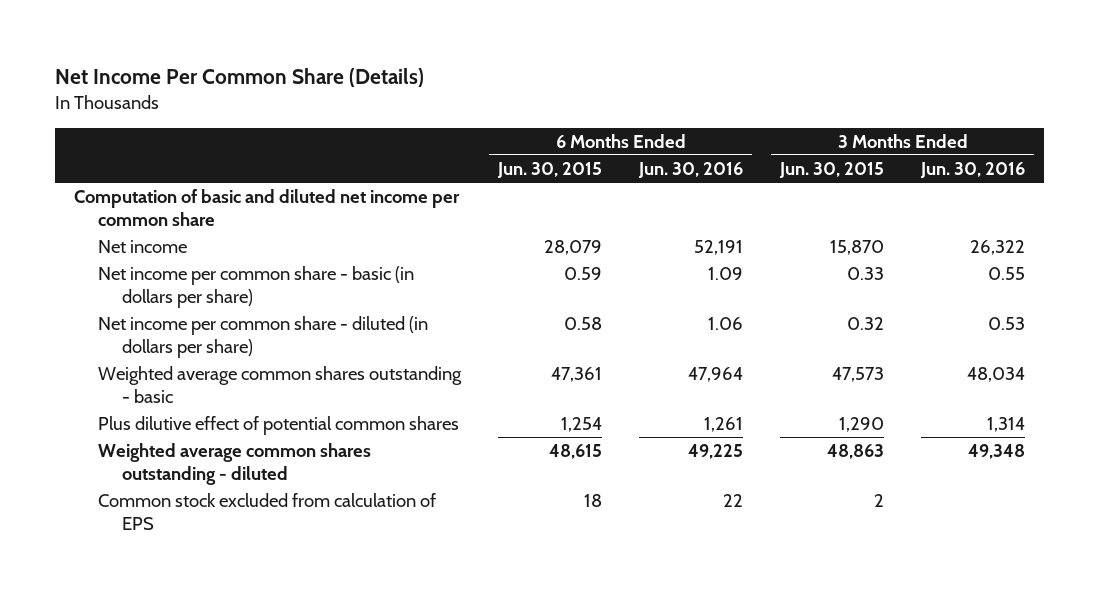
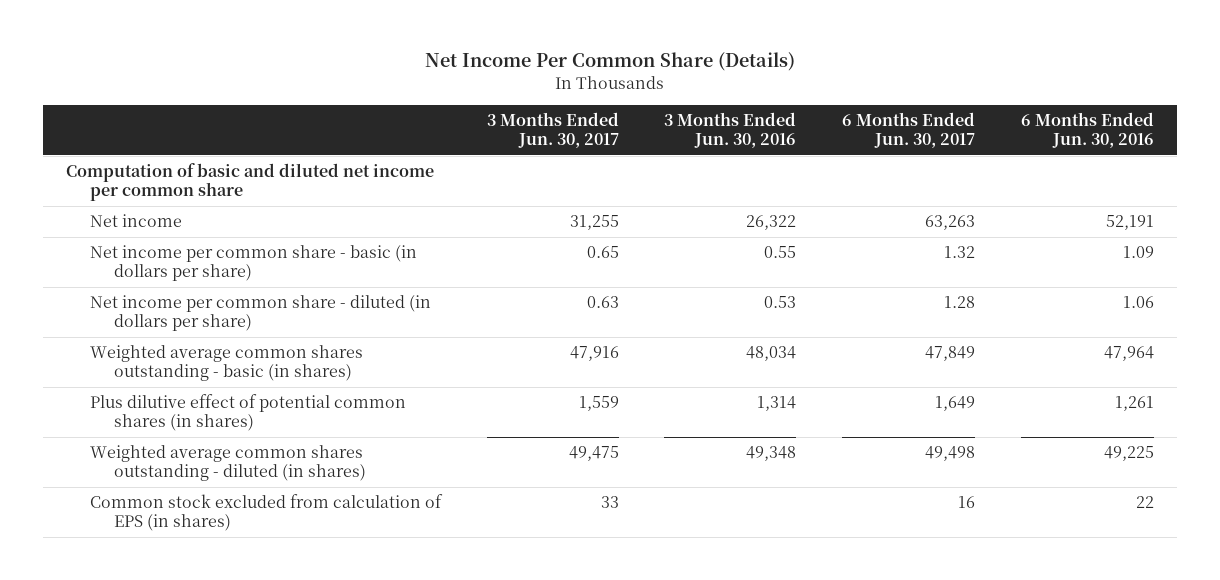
[497,162,603,179] Jun. 30, 2015 -> none
[779,162,885,179] Jun. 30, 2015 -> none
none -> [486,111,619,148] 3 Months Ended Jun. 30, 2017
none -> [842,111,976,148] 6 Months Ended Jun. 30, 2017
[97,366,462,403] Weighted average common shares outstanding - basic -> [89,345,363,382] Weighted average common shares outstanding - basic (in shares)
[97,416,459,436] Plus dilutive effect of potential common shares -> [89,394,406,432] Plus dilutive effect of potential common shares (in shares)
[97,443,371,485] Weighted average common shares outstanding - diluted -> [89,445,366,482] Weighted average common shares outstanding - diluted (in shares)
[97,493,436,530] Common stock excluded from calculation of EPS -> [89,494,443,532] Common stock excluded from calculation of EPS (in shares)

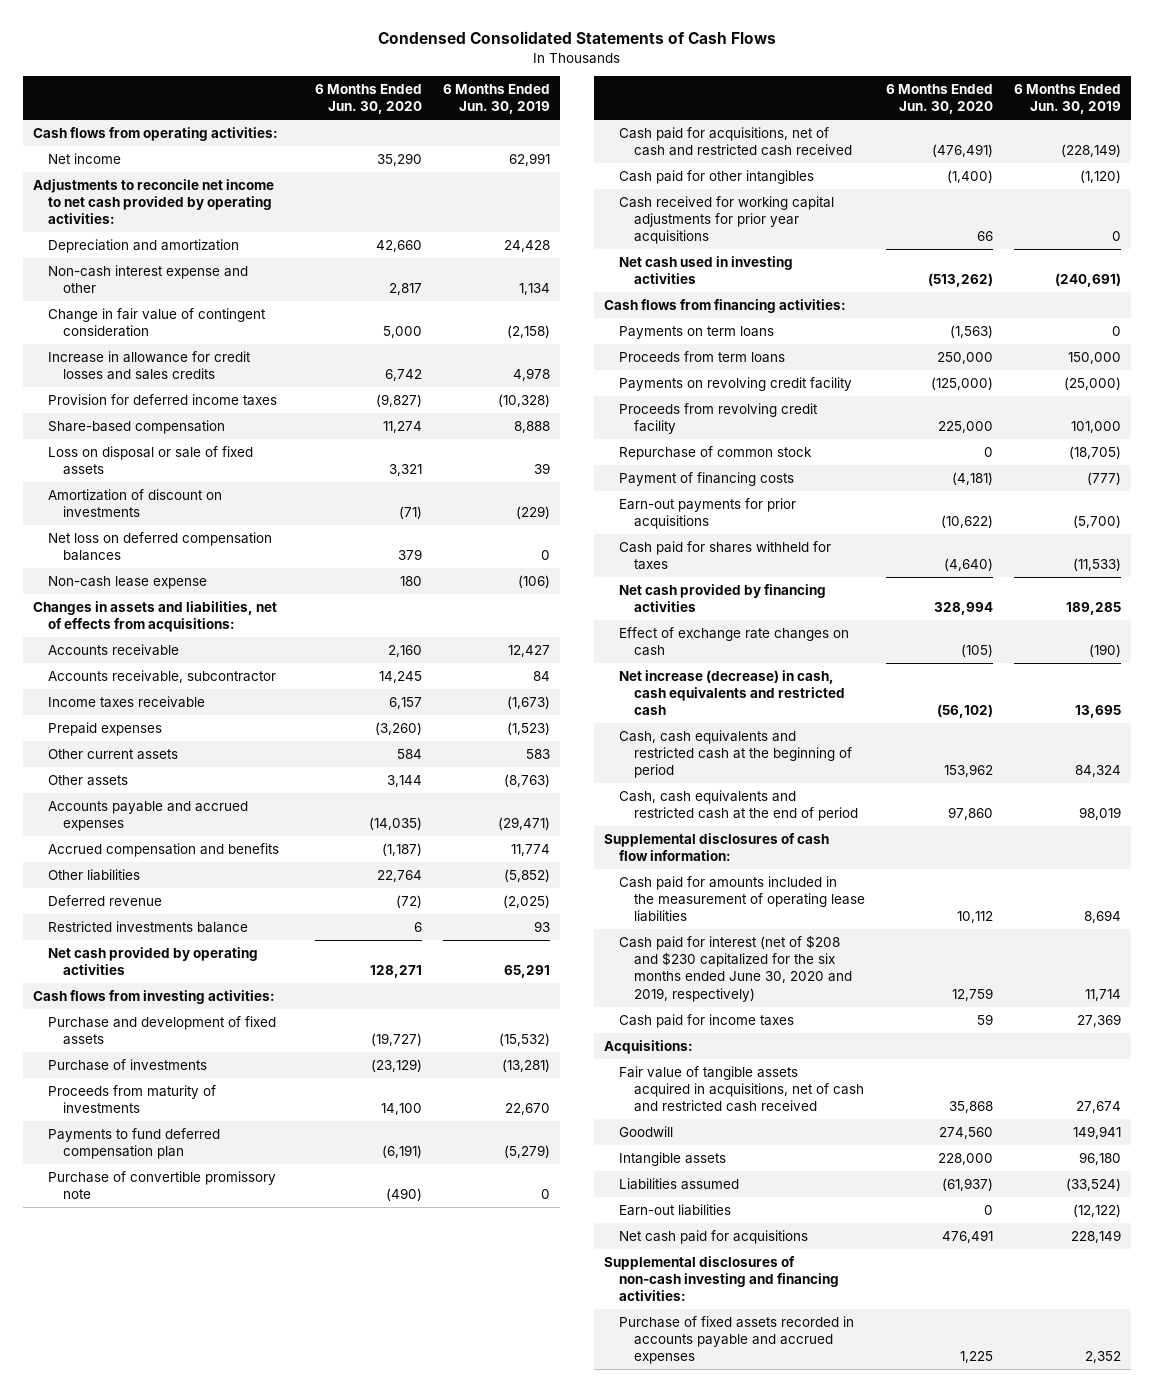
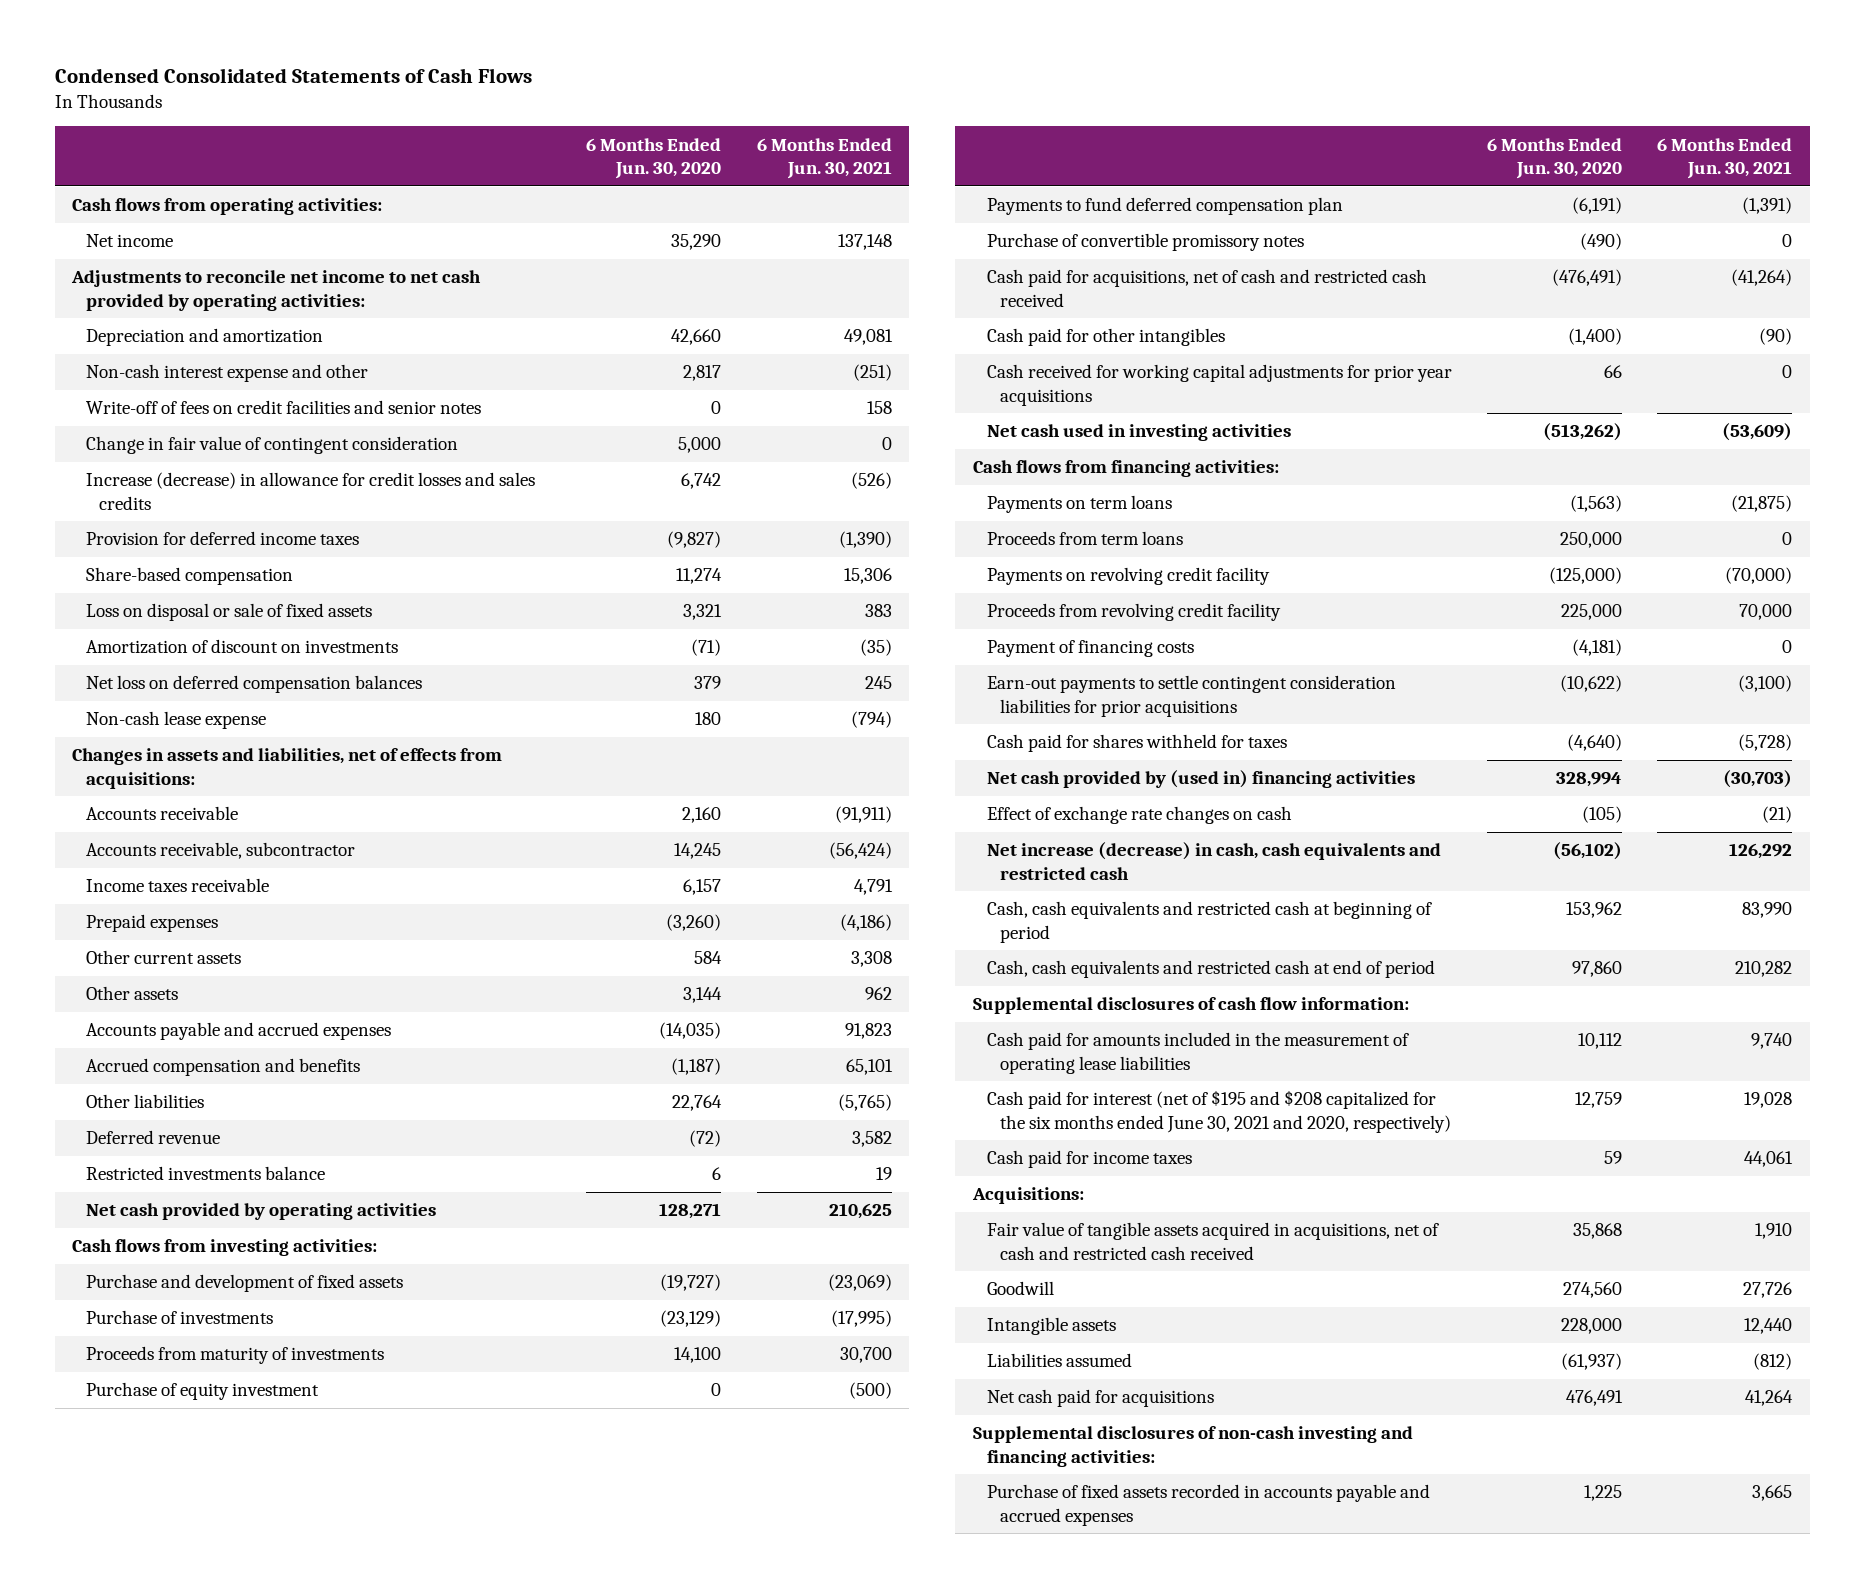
[442,84,550,115] 6 Months Ended Jun. 30, 2019 -> none
none -> [756,137,892,180] 6 Months Ended Jun. 30, 2021
none -> [85,400,481,415] Write-off of fees on credit facilities and senior notes
[48,350,252,381] Increase in allowance for credit losses and sales credits -> [85,472,535,510] Increase (decrease) in allowance for credit losses and sales credits
none -> [85,1382,319,1401] Purchase of equity investment
[48,1170,277,1200] Purchase of convertible promissory note -> [986,233,1304,252] Purchase of convertible promissory notes
[619,445,813,460] Repurchase of common stock -> none
[619,497,797,530] Earn-out payments for prior acquisitions -> [986,675,1396,717] Earn-out payments to settle contingent consideration liabilities for prior acquisitions
[619,583,827,613] Net cash provided by financing activities -> [986,770,1415,789] Net cash provided by (used in) financing activities
[619,729,853,779] Cash, cash equivalents and restricted cash at the beginning of period -> [986,901,1432,943] Cash, cash equivalents and restricted cash at beginning of period
[619,789,859,822] Cash, cash equivalents and restricted cash at the end of period -> [986,960,1435,979] Cash, cash equivalents and restricted cash at end of period
[619,934,853,1002] Cash paid for interest (net of $208 and $230 capitalized for the six months ended June 30, 2020 and 2019, respectively) -> [986,1090,1452,1133] Cash paid for interest (net of $195 and $208 capitalized for the six months ended June 30, 2021 and 2020, respectively)
[619,1203,732,1216] Earn-out liabilities -> none

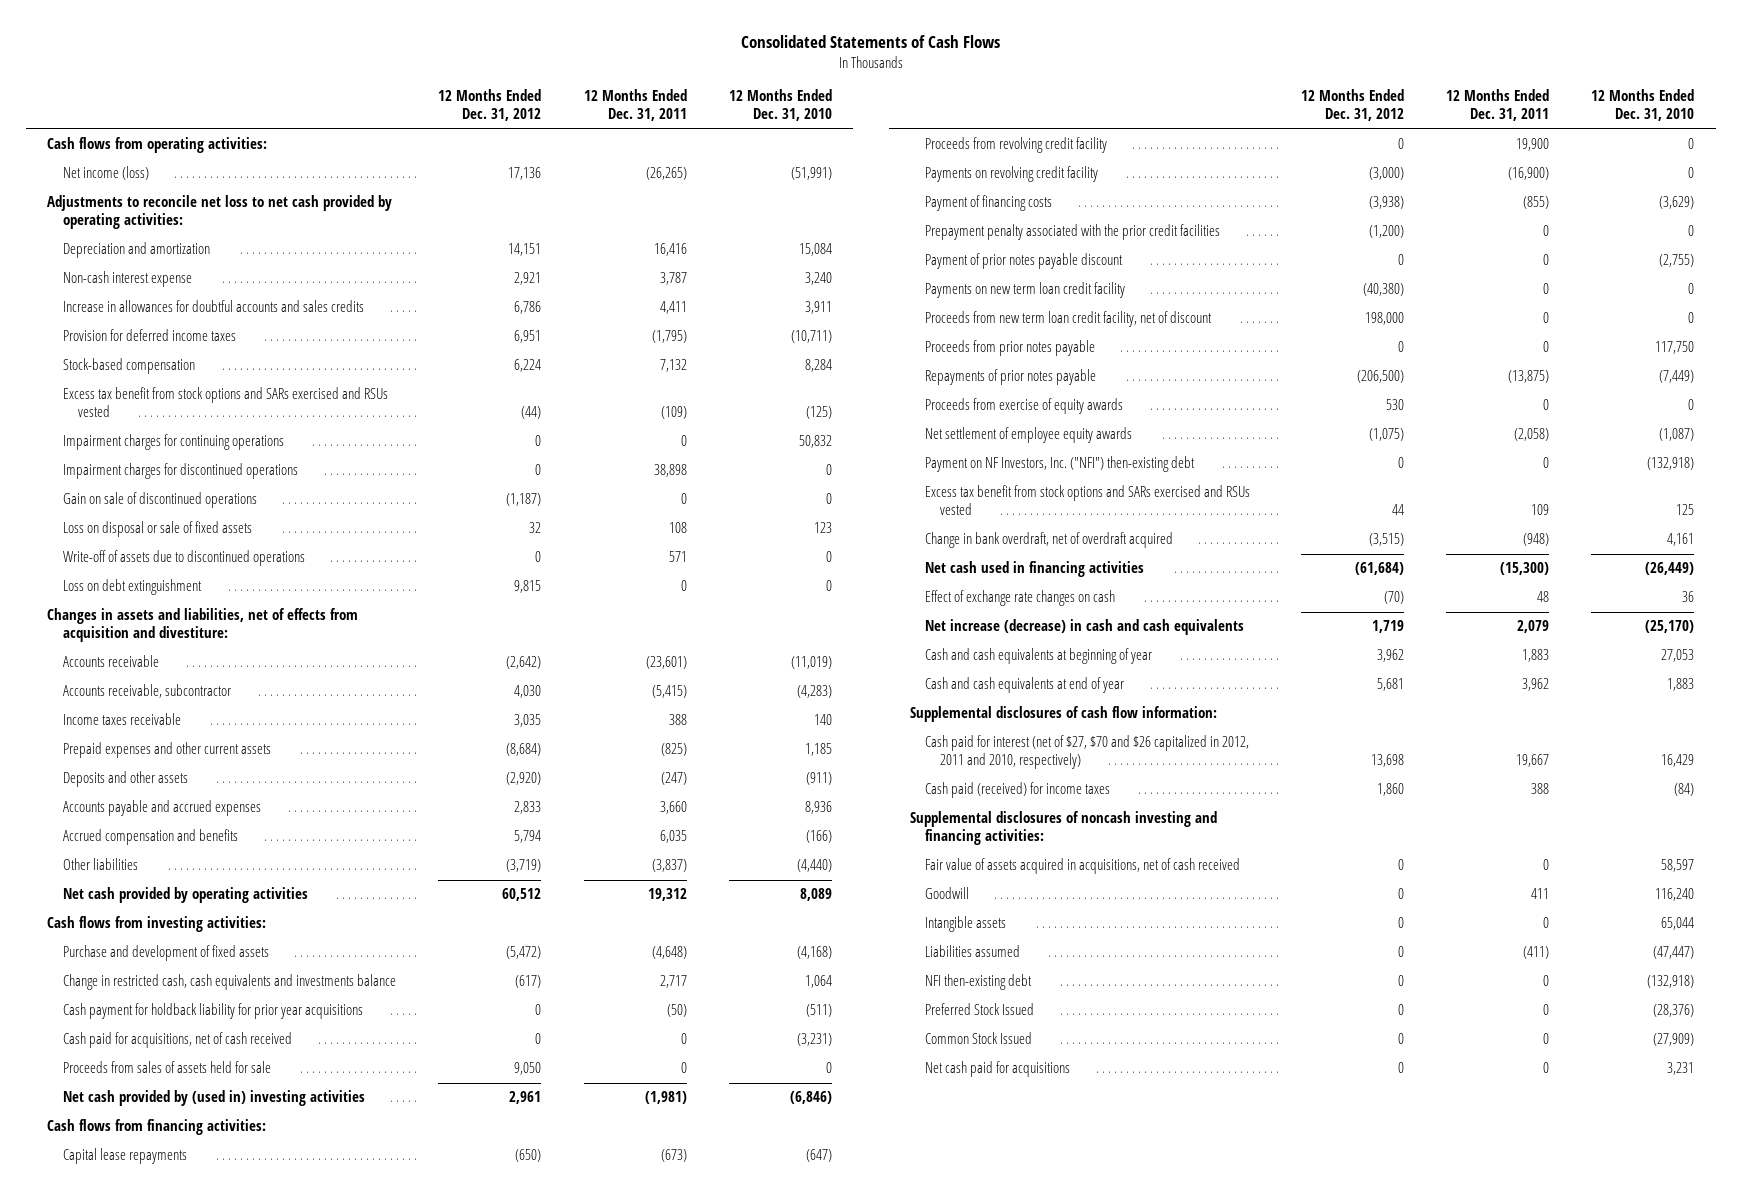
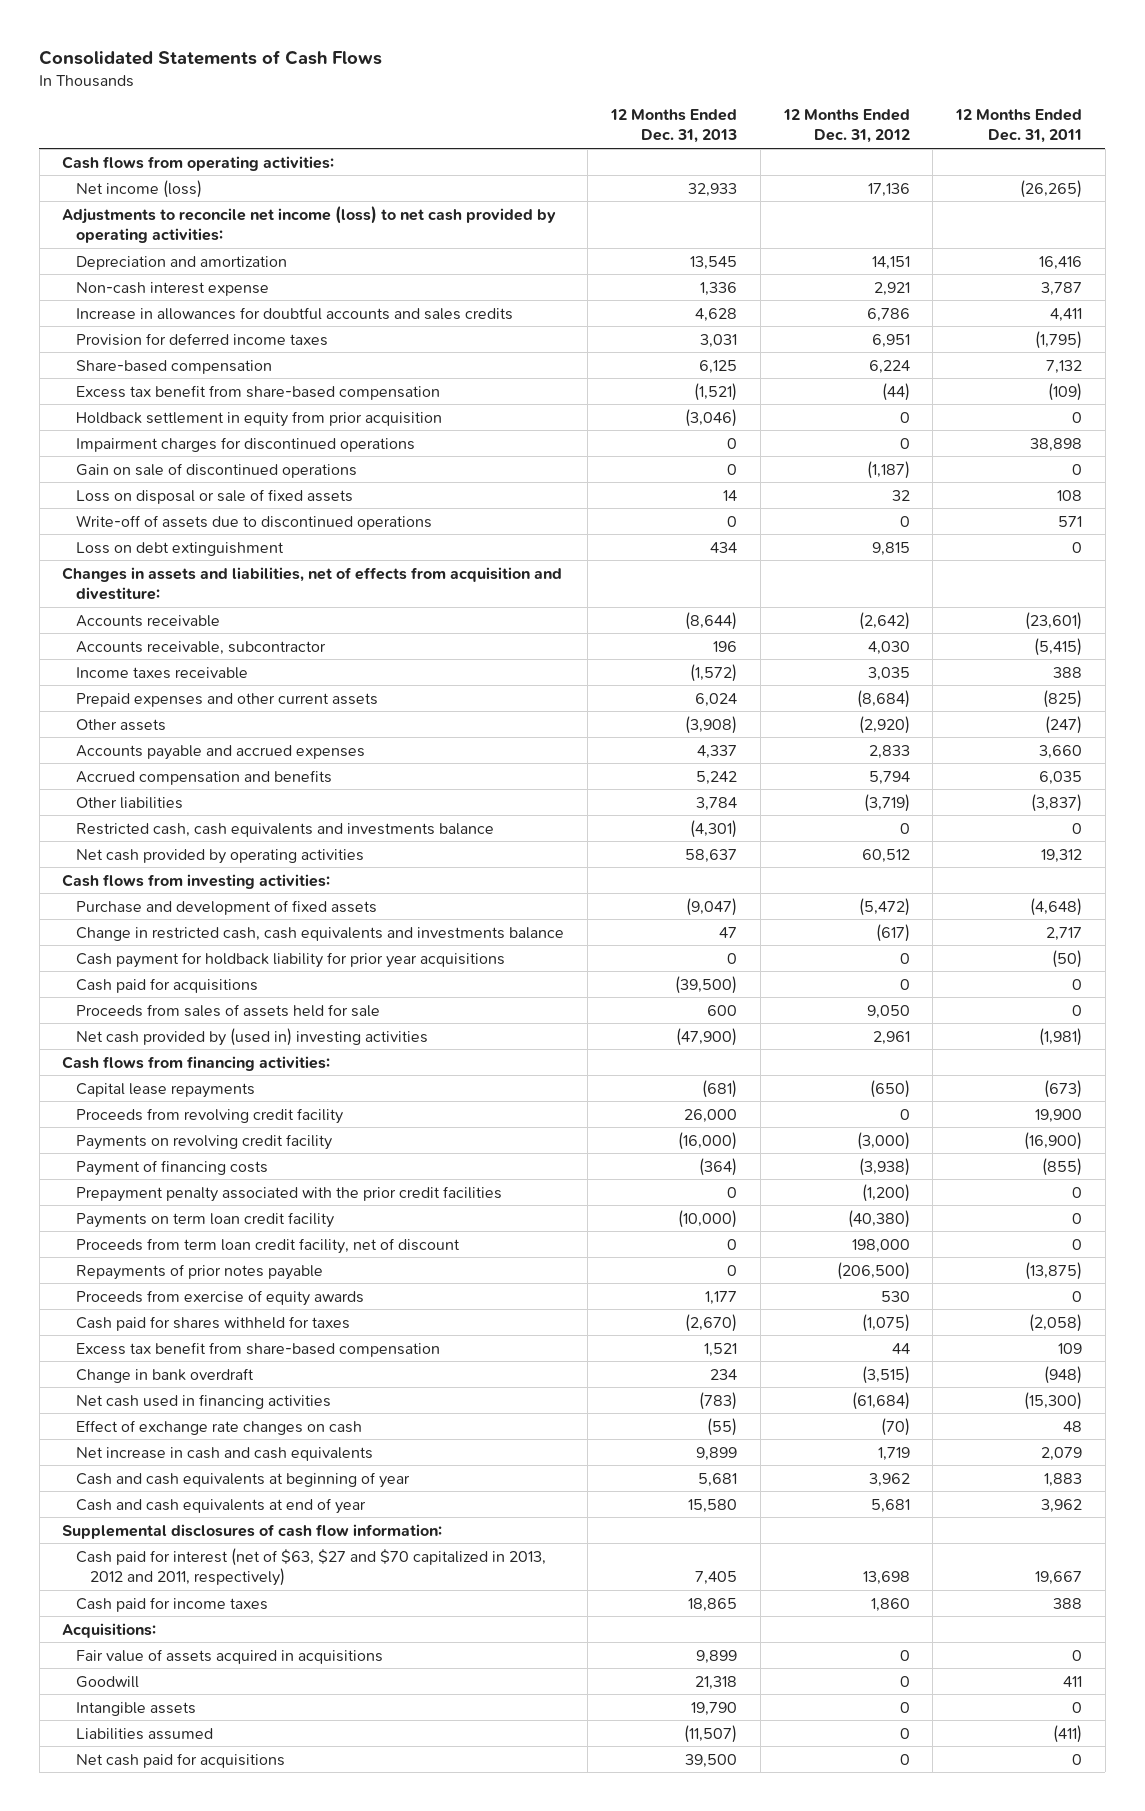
[728,89,832,122] 12 Months Ended Dec. 31, 2010 -> none
none -> [609,109,737,144] 12 Months Ended Dec. 31, 2013
[47,195,393,230] Adjustments to reconcile net loss to net cash provided by operating activities: -> [62,205,557,243] Adjustments to reconcile net income (loss) to net cash provided by operating activities:
[62,434,284,451] Impairment charges for continuing operations -> none
[62,358,195,375] Stock-based compensation -> [76,359,273,374] Share-based compensation
[62,387,388,418] Excess tax benefit from stock options and SARs exercised and RSUs vested -> [76,384,441,400] Excess tax benefit from share-based compensation
none -> [76,410,443,427] Holdback settlement in equity from prior acquisition
[62,771,188,788] Deposits and other assets -> [76,718,167,731] Other assets
none -> [76,822,495,837] Restricted cash, cash equivalents and investments balance
[62,1032,292,1049] Cash paid for acquisitions, net of cash received -> [76,977,259,993] Cash paid for acquisitions
[925,253,1124,270] Payment of prior notes payable discount -> none
[925,340,1096,357] Proceeds from prior notes payable -> none
[925,282,1126,299] Payments on new term loan credit facility -> [76,1211,335,1228] Payments on term loan credit facility
[925,311,1213,328] Proceeds from new term loan credit facility, net of discount -> [76,1237,461,1254] Proceeds from term loan credit facility, net of discount
[925,456,1196,473] Payment on NF Investors, Inc. ("NFI") then-existing debt -> none
[925,427,1133,444] Net settlement of employee equity awards -> [76,1315,351,1331] Cash paid for shares withheld for taxes
[925,485,1251,516] Excess tax benefit from stock options and SARs exercised and RSUs vested -> [76,1341,441,1357] Excess tax benefit from share-based compensation
[925,532,1174,549] Change in bank overdraft, net of overdraft acquired -> [76,1367,255,1383] Change in bank overdraft
[925,619,1245,636] Net increase (decrease) in cash and cash equivalents -> [76,1446,374,1461] Net increase in cash and cash equivalents
[925,735,1250,770] Cash paid for interest (net of $27, $70 and $26 capitalized in 2012, 2011 and 2010, respectively) -> [76,1547,547,1586] Cash paid for interest (net of $63, $27 and $70 capitalized in 2013, 2012 and 2011, respectively)
[925,782,1111,799] Cash paid (received) for income taxes -> [76,1596,269,1612] Cash paid for income taxes
[910,811,1218,846] Supplemental disclosures of noncash investing and financing activities: -> [62,1622,157,1638] Acquisitions:
[925,858,1241,875] Fair value of assets acquired in acquisitions, net of cash received -> [76,1648,384,1664] Fair value of assets acquired in acquisitions
[925,974,1033,991] NFI then-existing debt -> none
[925,1003,1035,1016] Preferred Stock Issued -> none
[925,1032,1033,1045] Common Stock Issued -> none

